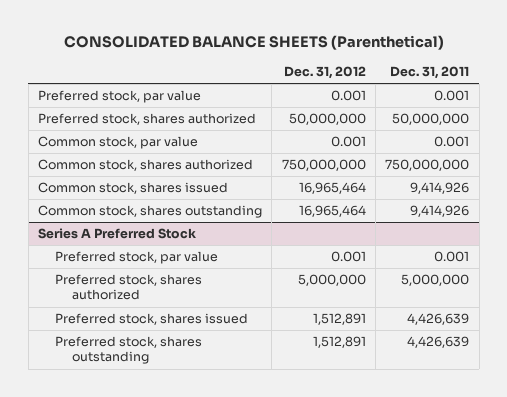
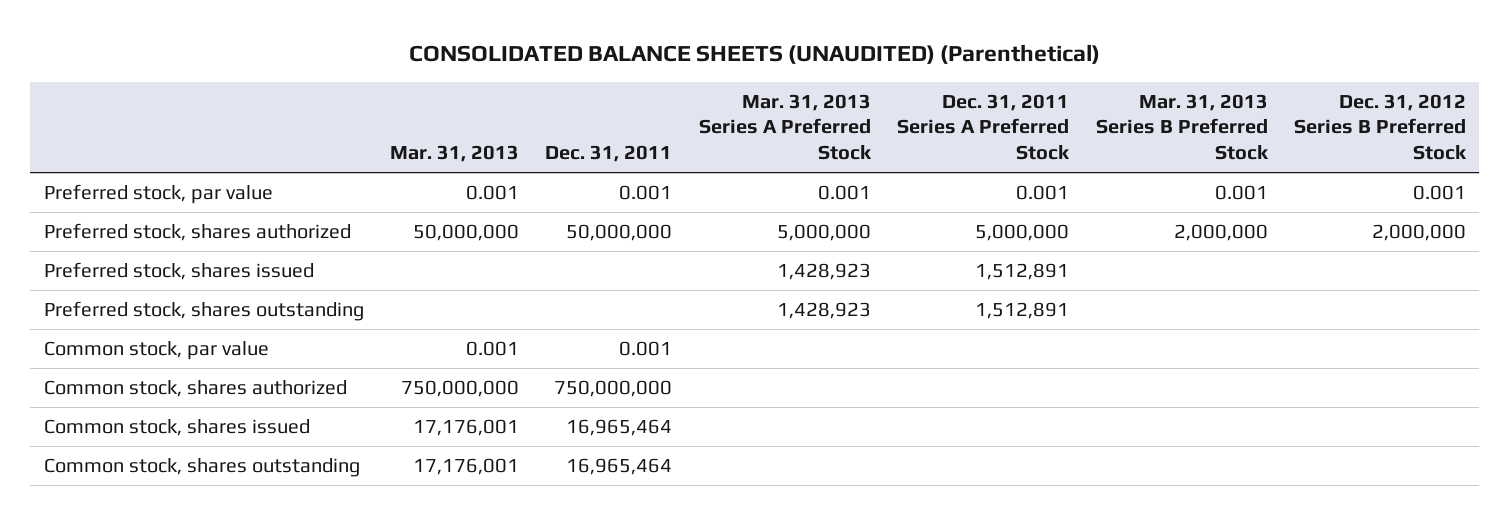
[63,35,444,51] CONSOLIDATED BALANCE SHEETS (Parenthetical) -> [408,44,1100,65] CONSOLIDATED BALANCE SHEETS (UNAUDITED) (Parenthetical)
[283,66,366,80] Dec. 31, 2012 -> none
none -> [389,145,519,163] Mar. 31, 2013
none -> [698,93,872,161] Mar. 31, 2013 Series A Preferred Stock
none -> [897,93,1071,161] Dec. 31, 2011 Series A Preferred Stock
none -> [1095,93,1269,161] Mar. 31, 2013 Series B Preferred Stock
none -> [1294,93,1468,161] Dec. 31, 2012 Series B Preferred Stock
none -> [43,262,314,281] Preferred stock, shares issued
none -> [43,301,364,322] Preferred stock, shares outstanding
[37,228,196,240] Series A Preferred Stock -> none
[54,251,218,265] Preferred stock, par value -> none
[54,274,202,301] Preferred stock, shares authorized -> none
[54,313,248,326] Preferred stock, shares issued -> none
[54,336,202,365] Preferred stock, shares outstanding -> none
[410,182,470,195] 9,414,926 -> [566,419,673,437] 16,965,464
[410,205,470,218] 9,414,926 -> [566,458,673,476] 16,965,464

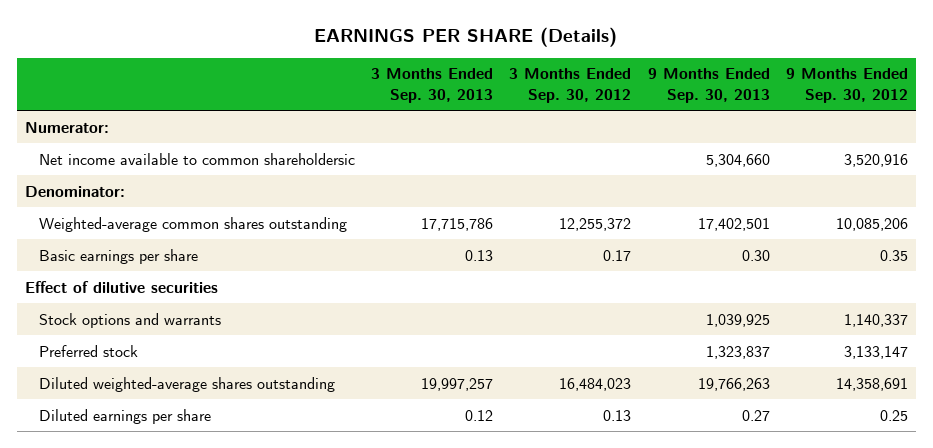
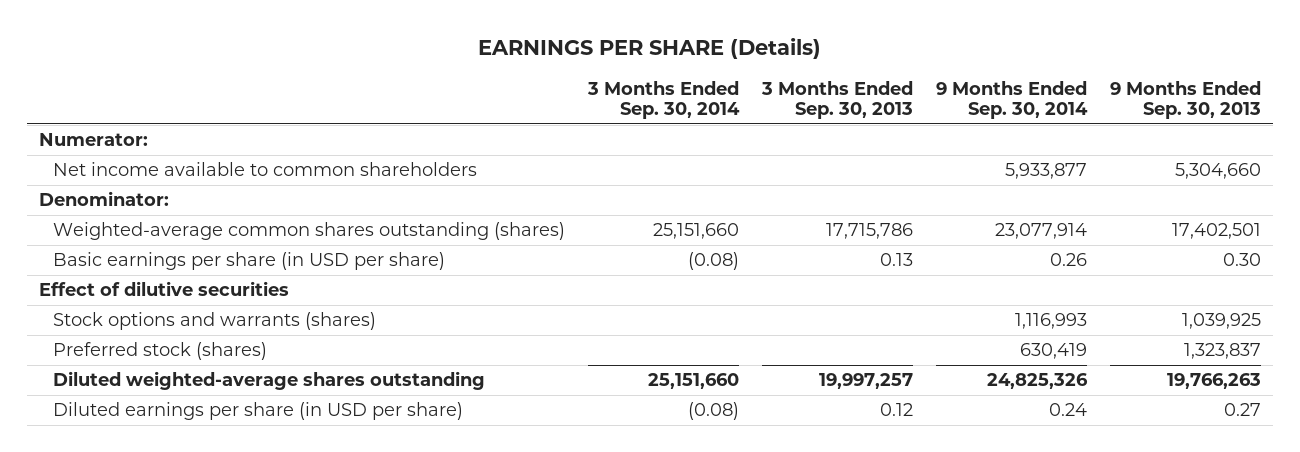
[509,68,632,103] 3 Months Ended Sep. 30, 2012 -> none
[785,68,908,103] 9 Months Ended Sep. 30, 2012 -> none
none -> [587,80,741,120] 3 Months Ended Sep. 30, 2014
none -> [936,80,1089,120] 9 Months Ended Sep. 30, 2014
[39,152,356,165] Net income available to common shareholdersic -> [53,162,478,177] Net income available to common shareholders
[39,216,348,232] Weighted-average common shares outstanding -> [53,222,566,241] Weighted-average common shares outstanding (shares)
[39,248,199,264] Basic earnings per share -> [53,252,446,271] Basic earnings per share (in USD per share)
[39,312,222,328] Stock options and warrants -> [53,312,377,331] Stock options and warrants (shares)
[39,344,139,357] Preferred stock -> [53,342,268,361] Preferred stock (shares)
[39,408,212,424] Diluted earnings per share -> [53,402,464,421] Diluted earnings per share (in USD per share)

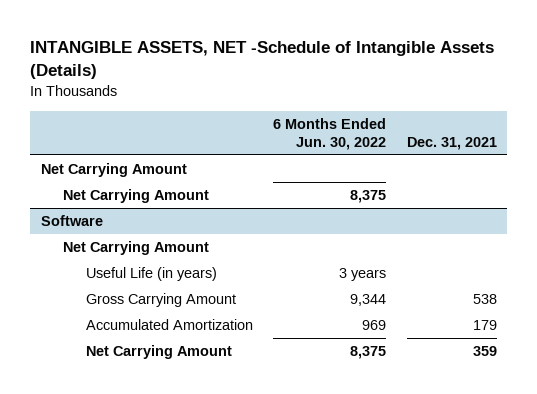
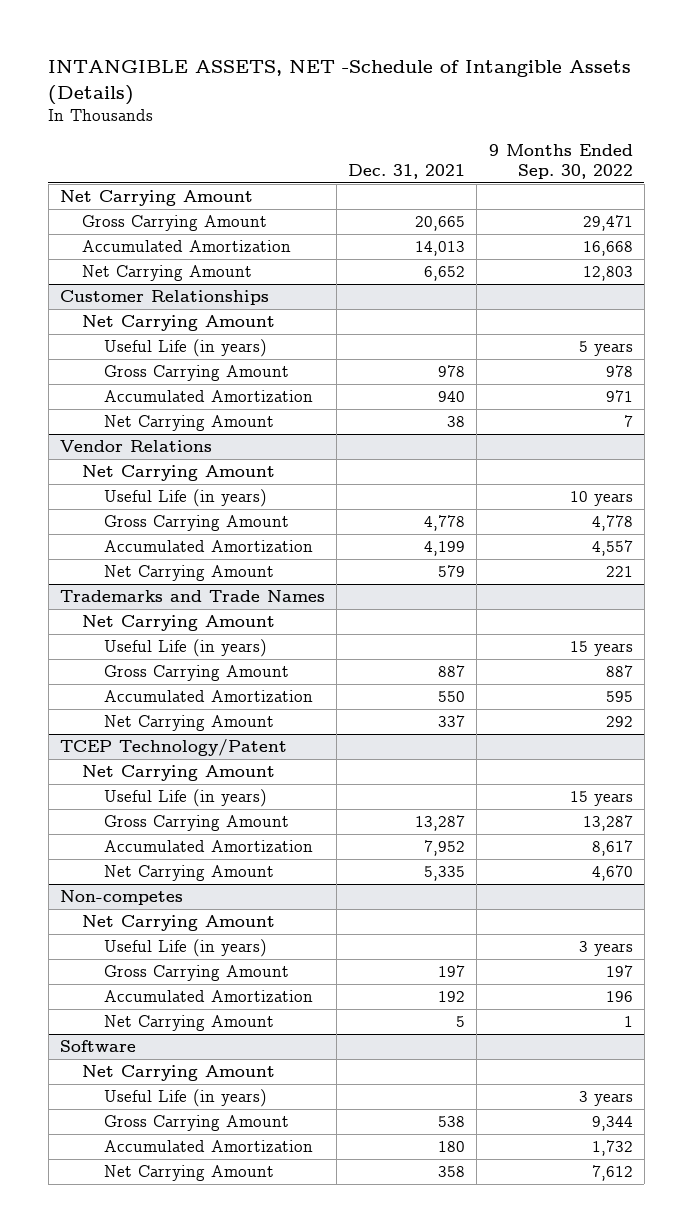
[273,117,387,151] 6 Months Ended Jun. 30, 2022 -> none
none -> [488,143,633,179] 9 Months Ended Sep. 30, 2022
none -> [81,215,267,232] Gross Carrying Amount
none -> [81,240,291,253] Accumulated Amortization
none -> [81,265,252,282] Net Carrying Amount
none -> [59,290,269,306] Customer Relationships
none -> [103,339,267,358] Useful Life (in years)
none -> [103,365,289,382] Gross Carrying Amount
none -> [103,390,313,403] Accumulated Amortization
none -> [103,415,274,432] Net Carrying Amount
none -> [59,440,212,453] Vendor Relations
none -> [81,465,275,482] Net Carrying Amount
none -> [103,489,267,508] Useful Life (in years)
none -> [103,515,289,532] Gross Carrying Amount
none -> [103,540,313,553] Accumulated Amortization
none -> [103,565,274,582] Net Carrying Amount
none -> [59,590,325,603] Trademarks and Trade Names
none -> [81,615,275,632] Net Carrying Amount
none -> [103,639,267,658] Useful Life (in years)
none -> [103,665,289,682] Gross Carrying Amount
none -> [103,690,313,703] Accumulated Amortization
none -> [103,715,274,732] Net Carrying Amount
none -> [59,739,287,757] TCEP Technology/Patent
none -> [81,765,275,782] Net Carrying Amount
none -> [103,789,267,808] Useful Life (in years)
none -> [103,815,289,832] Gross Carrying Amount
none -> [103,840,313,853] Accumulated Amortization
none -> [103,865,274,882] Net Carrying Amount
none -> [59,890,183,906] Non-competes
none -> [81,915,275,932] Net Carrying Amount
none -> [103,939,267,958] Useful Life (in years)
none -> [103,965,289,982] Gross Carrying Amount
none -> [103,990,313,1003] Accumulated Amortization
none -> [103,1015,274,1032] Net Carrying Amount
[472,319,497,330] 179 -> [438,1141,466,1153] 180
[472,345,497,356] 359 -> [438,1166,466,1178] 358

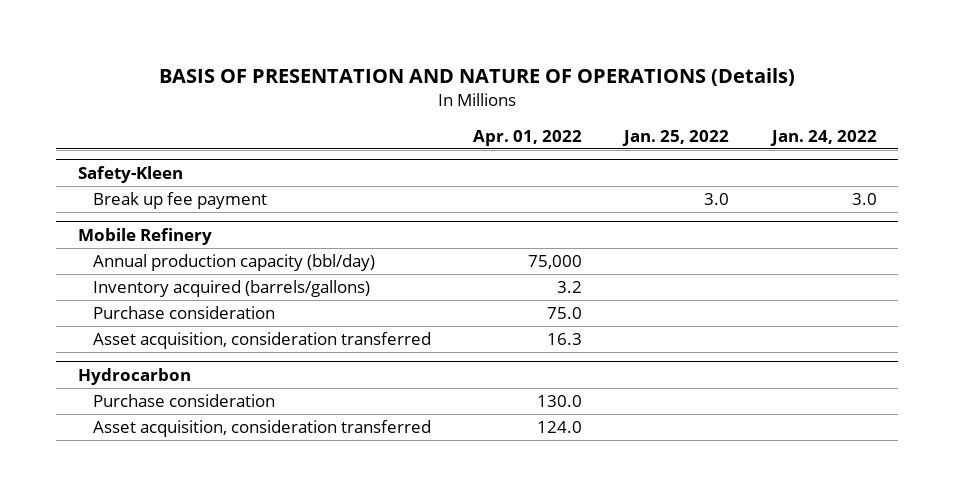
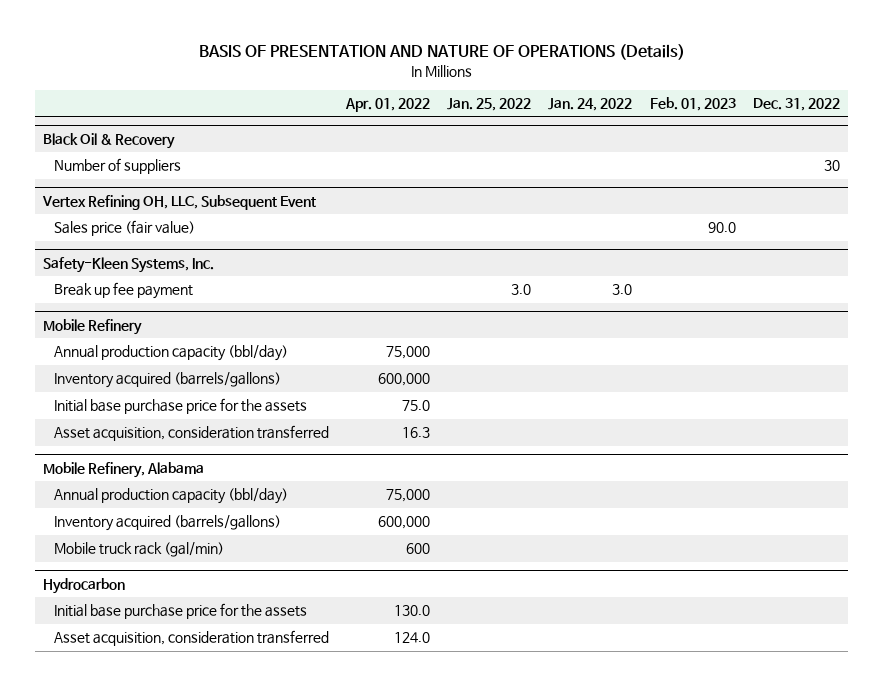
none -> [649,97,736,112] Feb. 01, 2023
none -> [752,98,840,112] Dec. 31, 2022
none -> [43,133,176,150] Black Oil & Recovery
none -> [53,158,181,175] Number of suppliers
none -> [42,195,317,211] Vertex Refining OH, LLC, Subsequent Event
none -> [53,220,195,237] Sales price (fair value)
[77,165,183,183] Safety-Kleen -> [43,257,215,274] Safety-Kleen Systems, Inc.
[557,280,583,293] 3.2 -> [378,373,431,387] 600,000
[92,305,275,319] Purchase consideration -> [53,398,307,415] Initial base purchase price for the assets
none -> [43,462,205,479] Mobile Refinery, Alabama
none -> [53,488,288,505] Annual production capacity (bbl/day)
none -> [53,515,281,532] Inventory acquired (barrels/gallons)
none -> [53,542,224,558] Mobile truck rack (gal/min)
[92,393,275,407] Purchase consideration -> [53,603,307,620] Initial base purchase price for the assets

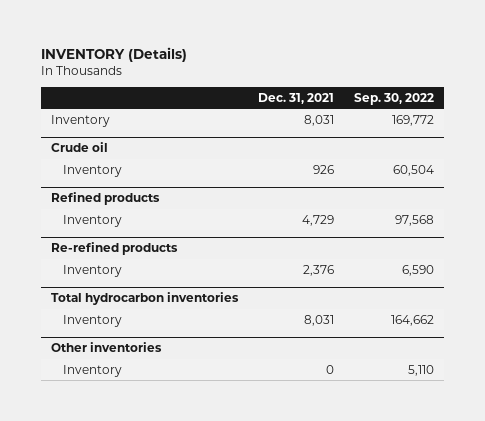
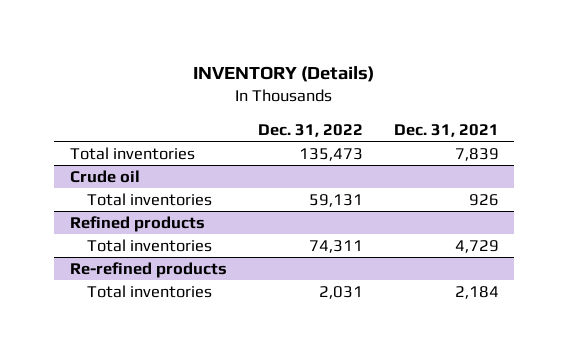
[354,92,435,105] Sep. 30, 2022 -> none
none -> [257,123,363,137] Dec. 31, 2022
[50,114,110,127] Inventory -> none
none -> [69,146,195,160] Total inventories
[62,164,122,177] Inventory -> [86,192,212,206] Total inventories
[62,214,122,227] Inventory -> [86,238,212,252] Total inventories
[62,264,122,277] Inventory -> none
[50,292,239,306] Total hydrocarbon inventories -> none
[62,314,122,327] Inventory -> none
[50,342,162,353] Other inventories -> none
[62,364,122,377] Inventory -> none
none -> [86,284,212,298] Total inventories

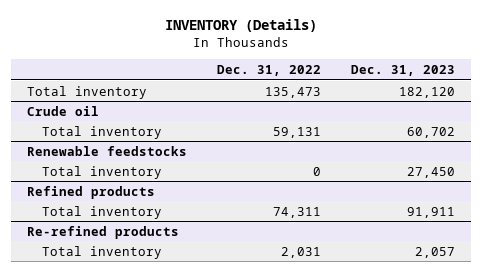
[393,123,499,137] Dec. 31, 2021 -> none
none -> [351,65,456,77] Dec. 31, 2023
[69,146,195,160] Total inventories -> [26,85,147,99] Total inventory
[86,192,212,206] Total inventories -> [41,125,162,139] Total inventory
none -> [26,145,187,156] Renewable feedstocks
none -> [41,165,162,179] Total inventory
[86,238,212,252] Total inventories -> [41,205,162,219] Total inventory
[86,284,212,298] Total inventories -> [41,245,162,259] Total inventory

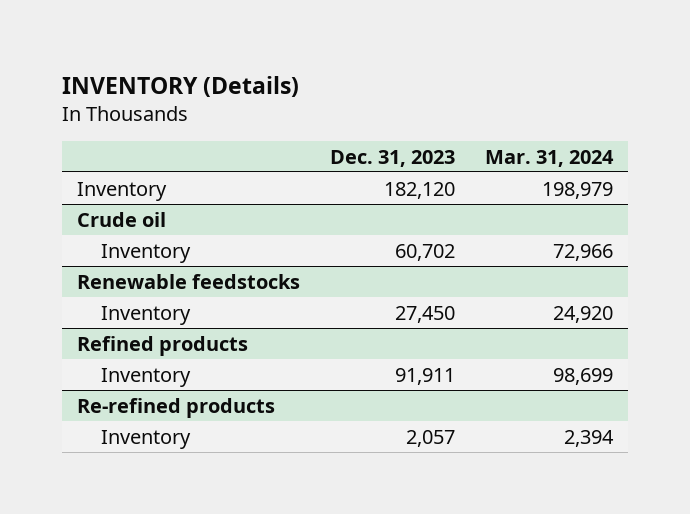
[216,65,321,77] Dec. 31, 2022 -> none
none -> [484,149,614,167] Mar. 31, 2024
[26,85,147,99] Total inventory -> [77,181,168,201] Inventory
[41,125,162,139] Total inventory -> [101,243,192,263] Inventory
[41,165,162,179] Total inventory -> [101,305,192,325] Inventory
[41,205,162,219] Total inventory -> [101,367,192,387] Inventory
[41,245,162,259] Total inventory -> [101,429,192,449] Inventory

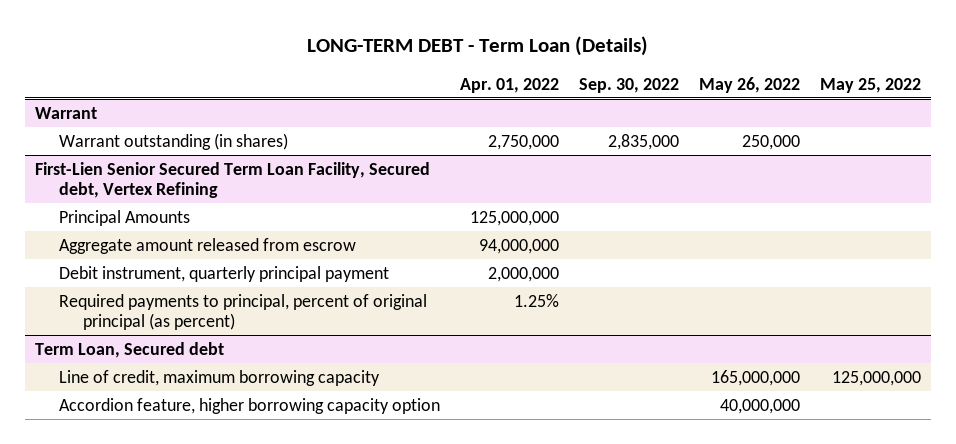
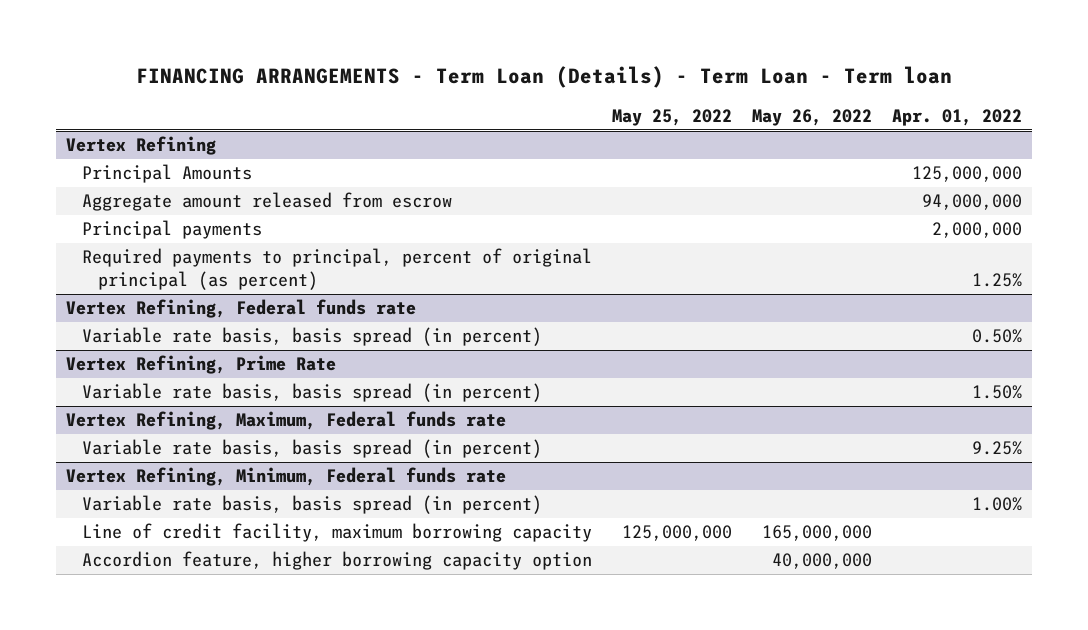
[307,36,649,57] LONG-TERM DEBT - Term Loan (Details) -> [135,66,952,89] FINANCING ARRANGEMENTS - Term Loan (Details) - Term Loan - Term loan
[579,77,680,93] Sep. 30, 2022 -> none
[34,106,97,119] Warrant -> none
[58,132,288,150] Warrant outstanding (in shares) -> none
[34,161,430,198] First-Lien Senior Secured Term Loan Facility, Secured debt, Vertex Refining -> none
none -> [65,136,216,156] Vertex Refining
[58,265,389,282] Debit instrument, quarterly principal payment -> [81,220,262,240] Principal payments
[34,341,224,358] Term Loan, Secured debt -> none
none -> [65,299,416,319] Vertex Refining, Federal funds rate
none -> [81,327,542,347] Variable rate basis, basis spread (in percent)
none -> [65,355,336,375] Vertex Refining, Prime Rate
none -> [81,383,542,403] Variable rate basis, basis spread (in percent)
none -> [65,411,506,431] Vertex Refining, Maximum, Federal funds rate
none -> [81,439,542,459] Variable rate basis, basis spread (in percent)
none -> [65,467,506,487] Vertex Refining, Minimum, Federal funds rate
none -> [81,495,542,515] Variable rate basis, basis spread (in percent)
[58,369,380,386] Line of credit, maximum borrowing capacity -> [81,523,592,543] Line of credit facility, maximum borrowing capacity

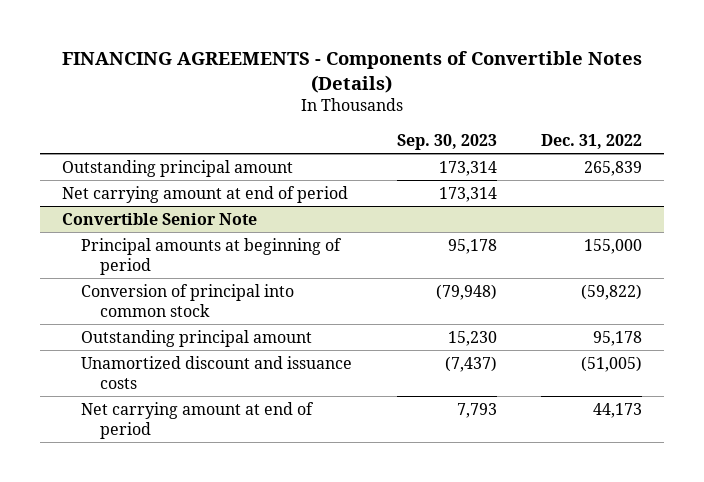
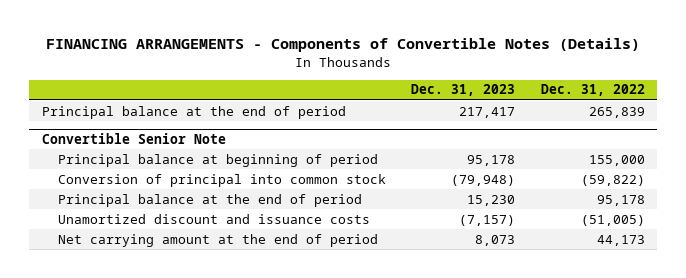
[61,50,642,93] FINANCING AGREEMENTS - Components of Convertible Notes (Details) -> [46,38,641,53] FINANCING ARRANGEMENTS - Components of Convertible Notes (Details)
[396,134,497,151] Sep. 30, 2023 -> none
none -> [411,84,516,97] Dec. 31, 2023
[62,185,349,203] Net carrying amount at end of period -> none
[62,159,294,177] Outstanding principal amount -> [41,105,346,119] Principal balance at the end of period
[81,237,343,275] Principal amounts at beginning of period -> [58,153,379,167] Principal balance at beginning of period
[81,329,313,347] Outstanding principal amount -> [58,193,363,207] Principal balance at the end of period
[81,401,315,439] Net carrying amount at end of period -> [58,233,379,247] Net carrying amount at the end of period

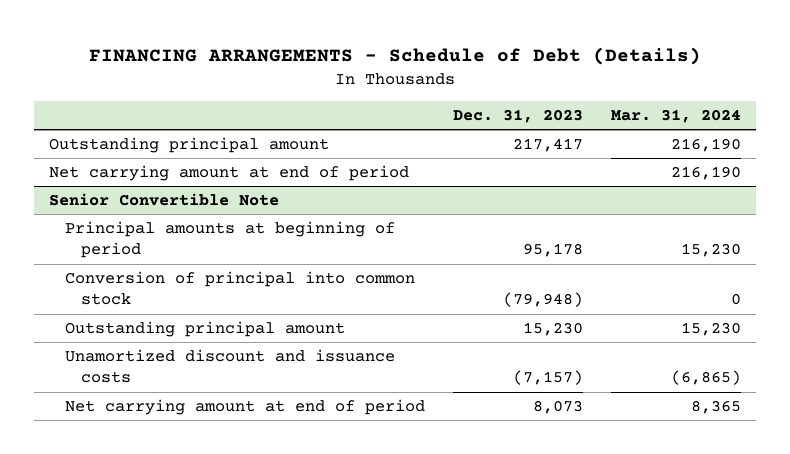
[46,38,641,53] FINANCING ARRANGEMENTS - Components of Convertible Notes (Details) -> [88,46,701,65] FINANCING ARRANGEMENTS - Schedule of Debt (Details)
[540,84,645,97] Dec. 31, 2022 -> none
none -> [611,109,742,124] Mar. 31, 2024
[41,105,346,119] Principal balance at the end of period -> [48,136,329,153] Outstanding principal amount
none -> [48,164,409,181] Net carrying amount at end of period
[41,132,226,144] Convertible Senior Note -> [48,192,279,206] Senior Convertible Note
[58,153,379,167] Principal balance at beginning of period -> [64,220,395,259] Principal amounts at beginning of period
[58,193,363,207] Principal balance at the end of period -> [64,320,345,337] Outstanding principal amount
[58,233,379,247] Net carrying amount at the end of period -> [64,398,425,415] Net carrying amount at end of period

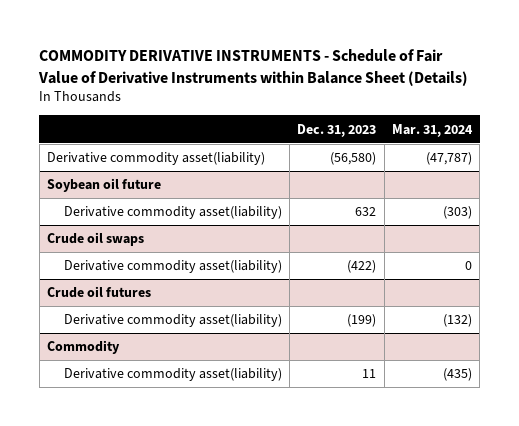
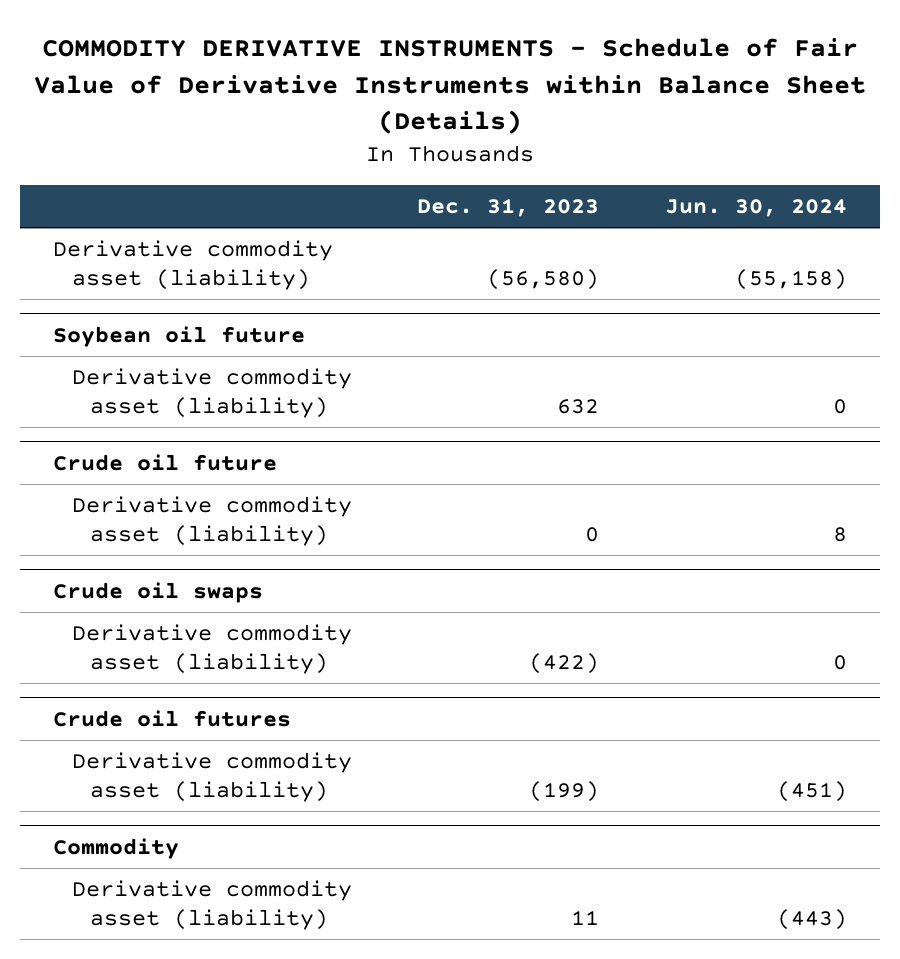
[392,123,474,137] Mar. 31, 2024 -> none
none -> [665,198,848,217] Jun. 30, 2024
[46,152,265,166] Derivative commodity asset(liability) -> [52,240,333,290] Derivative commodity asset (liability)
[63,206,282,220] Derivative commodity asset(liability) -> [71,368,352,418] Derivative commodity asset (liability)
none -> [52,453,277,471] Crude oil future
none -> [71,496,352,546] Derivative commodity asset (liability)
[63,260,282,274] Derivative commodity asset(liability) -> [71,624,352,674] Derivative commodity asset (liability)
[63,314,282,328] Derivative commodity asset(liability) -> [71,752,352,802] Derivative commodity asset (liability)
[63,368,282,382] Derivative commodity asset(liability) -> [71,880,352,930] Derivative commodity asset (liability)

